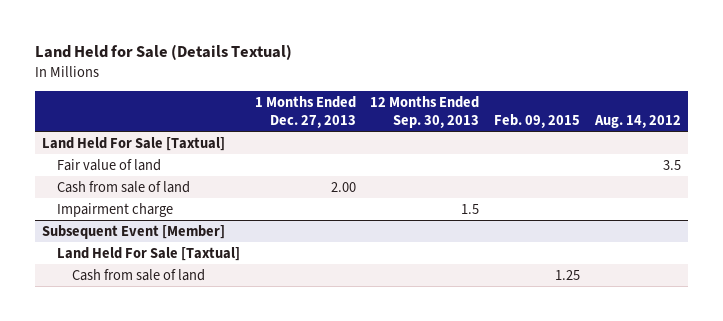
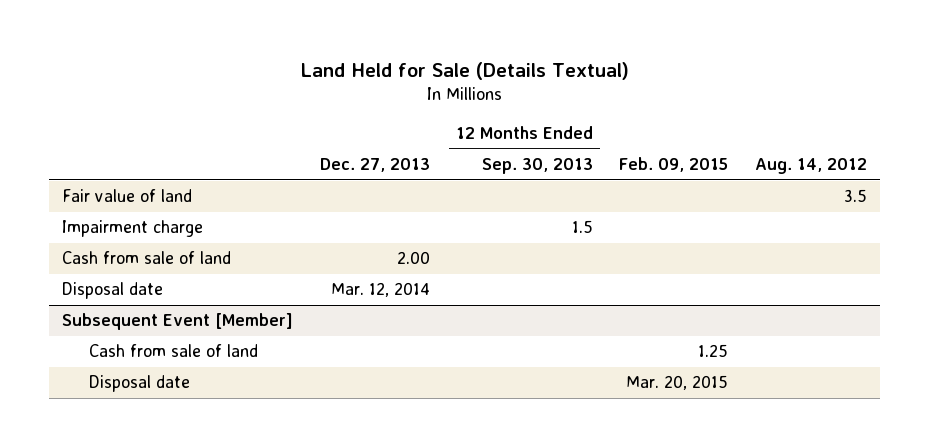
[254,96,356,129] 1 Months Ended Dec. 27, 2013 -> none
none -> [319,158,430,173] Dec. 27, 2013
[42,136,226,151] Land Held For Sale [Taxtual] -> none
[57,180,191,193] Cash from sale of land -> [62,251,232,265] Cash from sale of land
none -> [62,282,164,300] Disposal date
[57,246,241,261] Land Held For Sale [Taxtual] -> none
none -> [89,375,191,393] Disposal date

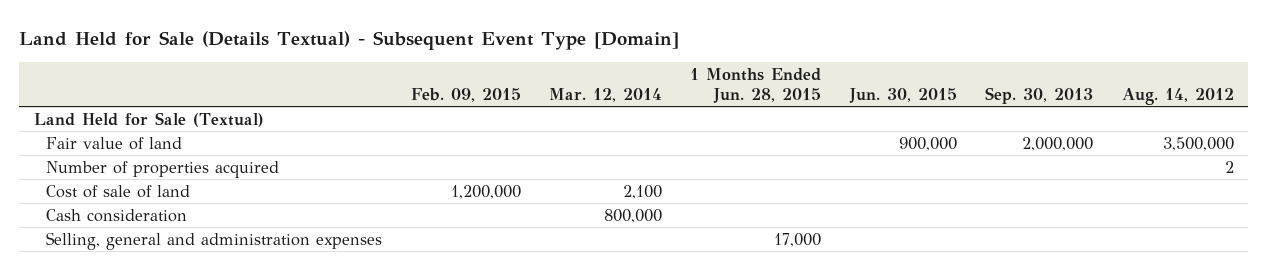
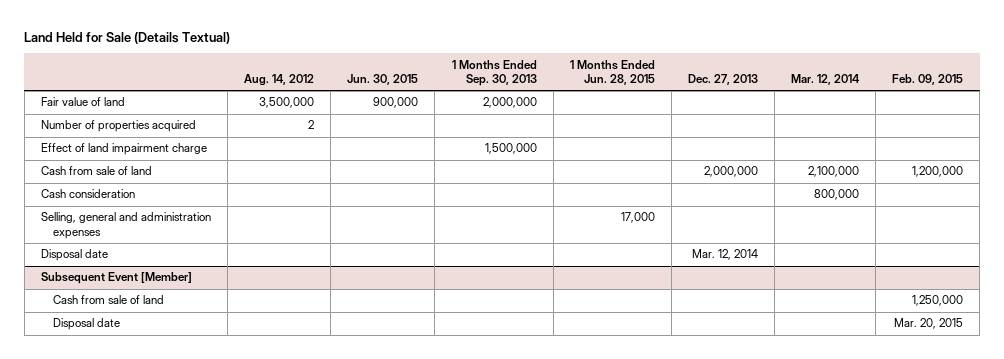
[19,31,680,51] Land Held for Sale (Details Textual) - Subsequent Event Type [Domain] -> [24,31,231,44] Land Held for Sale (Details Textual)
[985,86,1094,104] Sep. 30, 2013 -> none
none -> [451,59,537,87] 1 Months Ended Sep. 30, 2013
none -> [687,74,758,86] Dec. 27, 2013
[33,111,264,127] Land Held for Sale (Textual) -> none
none -> [40,143,207,156] Effect of land impairment charge
[46,184,191,198] Cost of sale of land -> [40,166,152,176] Cash from sale of land
[623,184,663,199] 2,100 -> [808,166,860,178] 2,100,000
none -> [40,249,108,262] Disposal date
none -> [40,272,192,285] Subsequent Event [Member]
none -> [52,295,164,305] Cash from sale of land
none -> [52,318,120,331] Disposal date

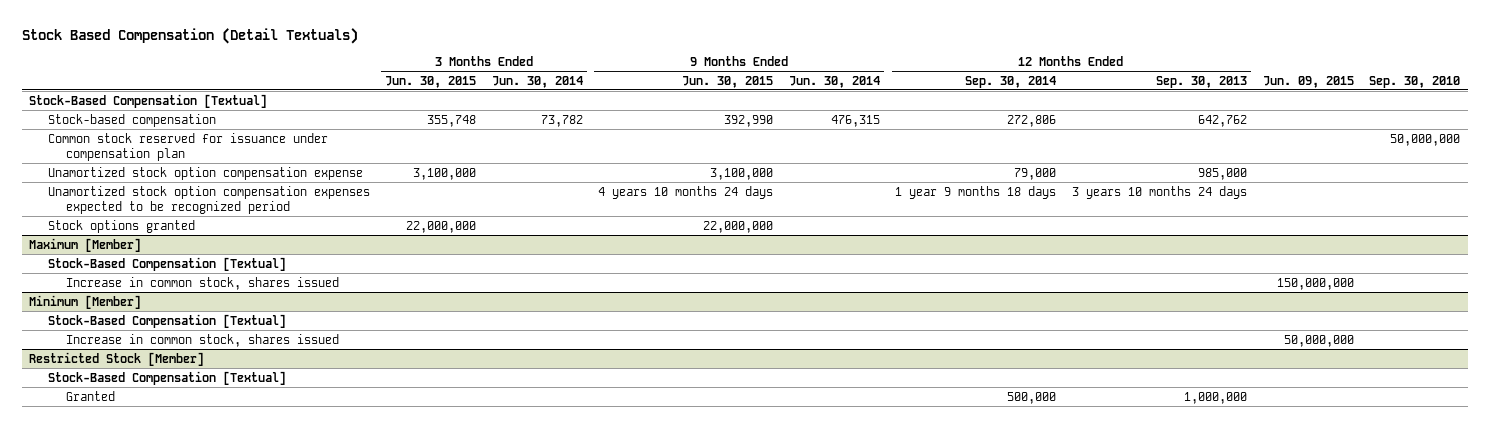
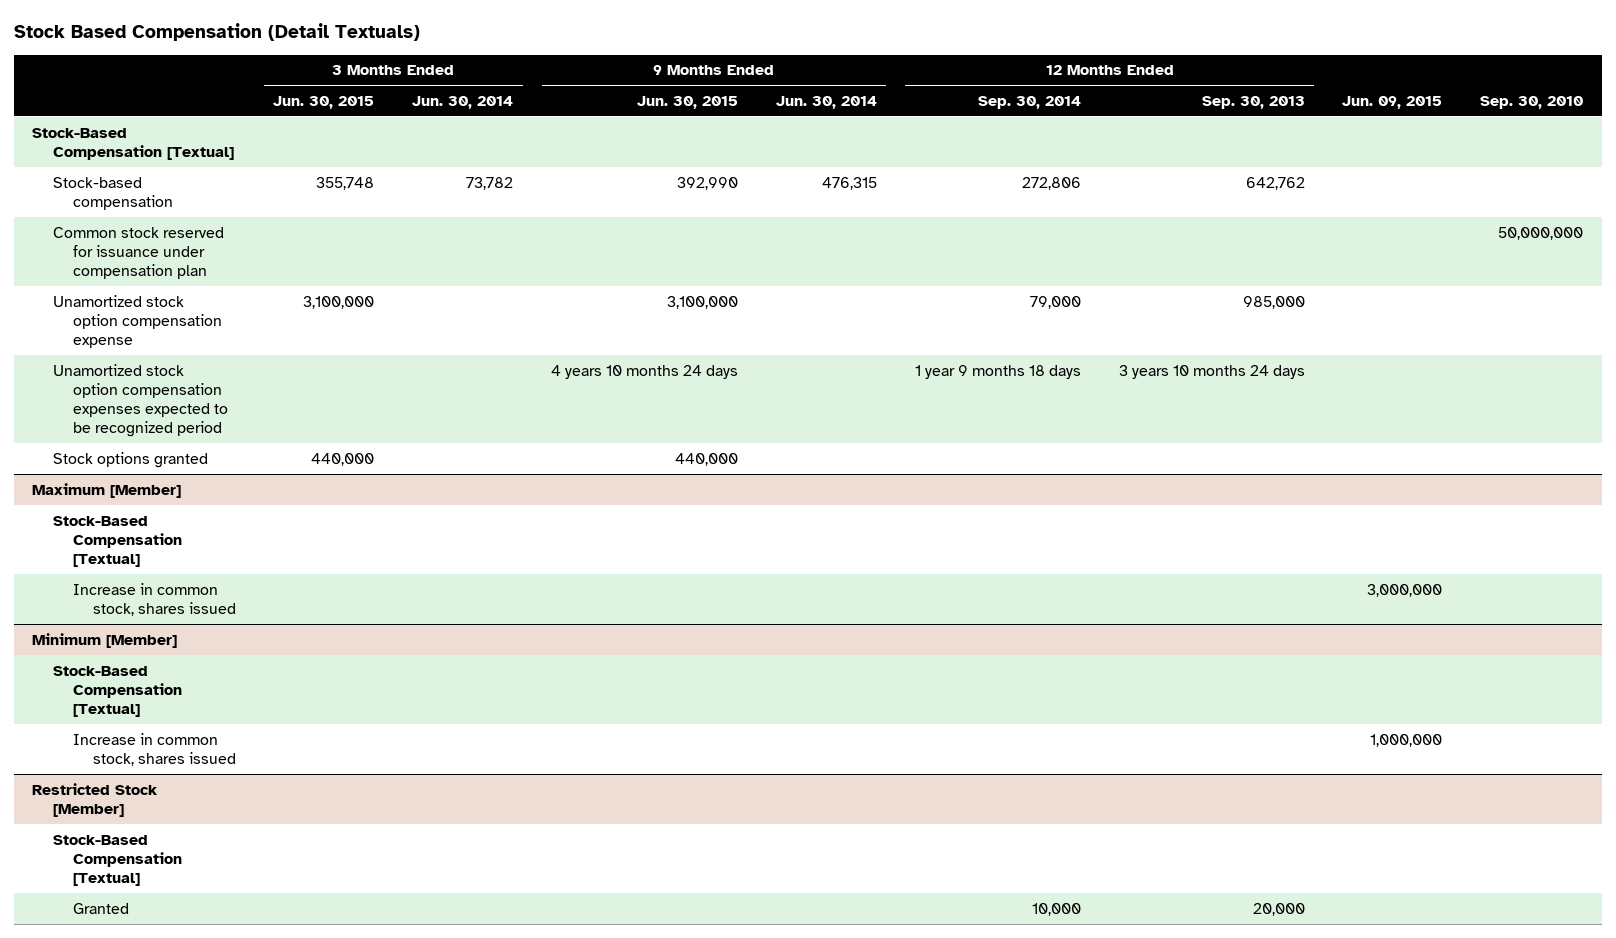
[406,220,477,233] 22,000,000 -> [311,452,375,466] 440,000
[703,220,774,233] 22,000,000 -> [675,452,739,466] 440,000
[1276,277,1354,290] 150,000,000 -> [1367,583,1443,597] 3,000,000
[1283,334,1354,347] 50,000,000 -> [1370,733,1443,747] 1,000,000
[1007,391,1057,404] 500,000 -> [1031,902,1081,916] 10,000
[1183,391,1247,404] 1,000,000 -> [1252,902,1305,916] 20,000

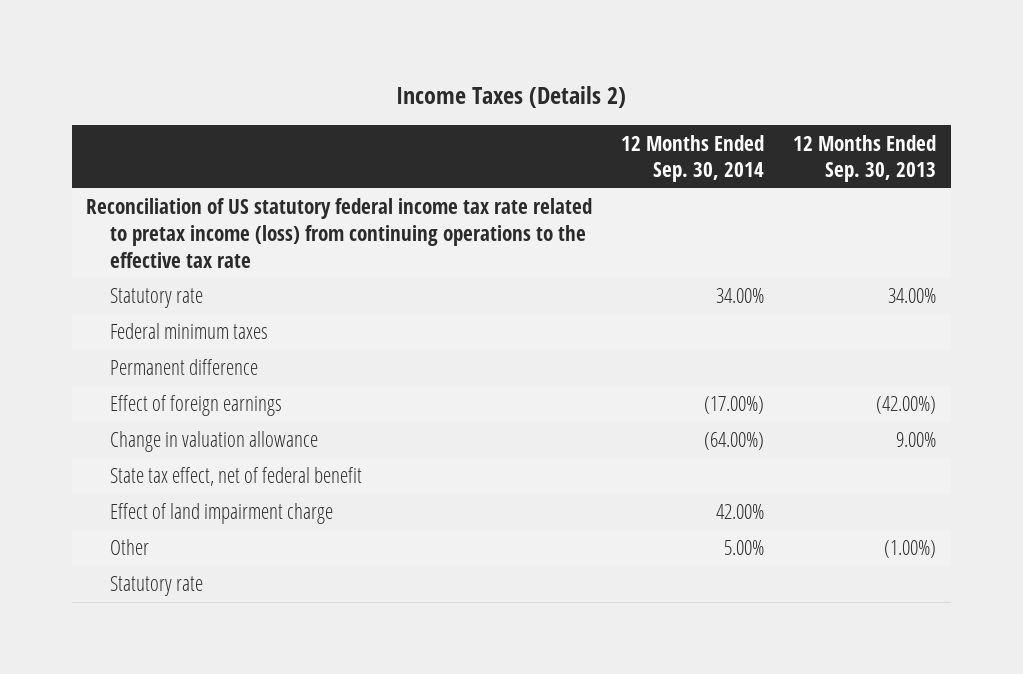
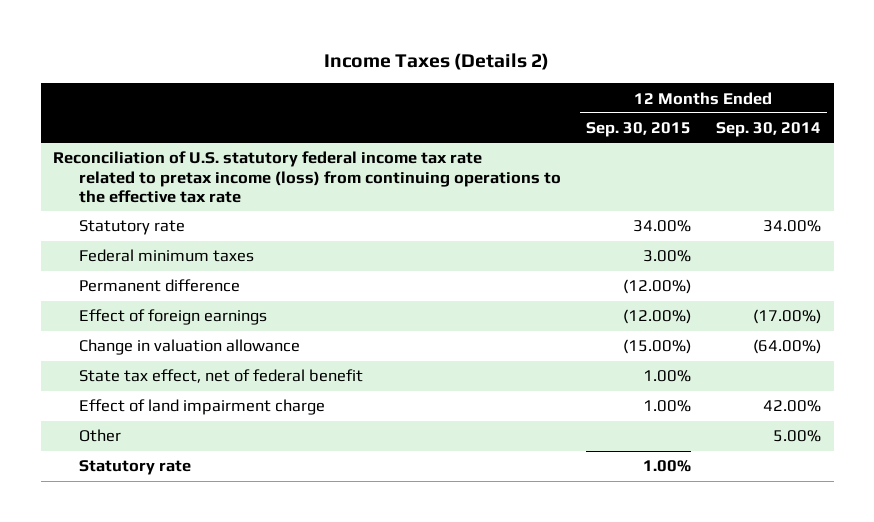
[793,134,937,183] 12 Months Ended Sep. 30, 2013 -> none
none -> [585,122,691,138] Sep. 30, 2015
[86,198,593,268] Reconciliation of US statutory federal income tax rate related to pretax income (loss) from continuing operations to the effective tax rate -> [53,151,561,204] Reconciliation of U.S. statutory federal income tax rate related to pretax income (loss) from continuing operations to the effective tax rate

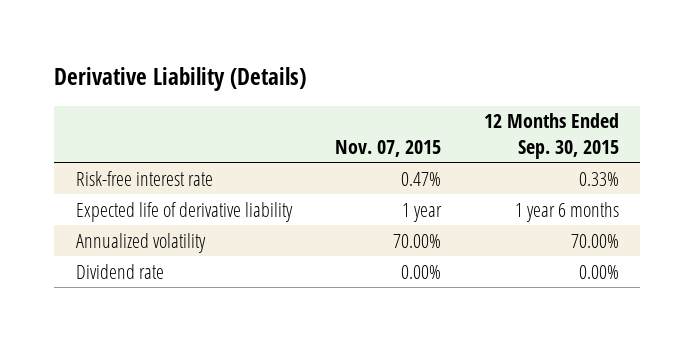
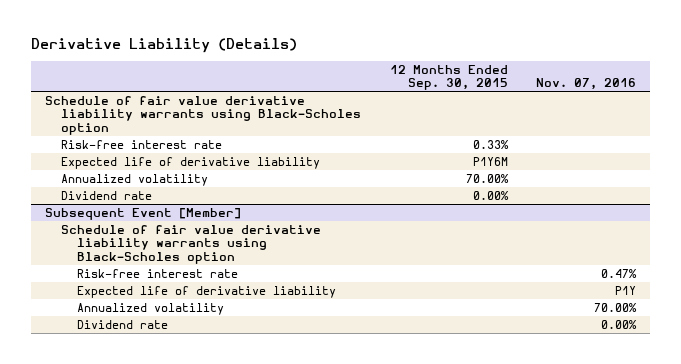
[334,139,441,157] Nov. 07, 2015 -> none
none -> [536,78,637,91] Nov. 07, 2016
none -> [45,96,362,135] Schedule of fair value derivative liability warrants using Black-Scholes option
[514,201,619,222] 1 year 6 months -> [472,157,508,167] P1Y6M
none -> [45,208,242,221] Subsequent Event [Member]
none -> [61,225,322,264] Schedule of fair value derivative liability warrants using Black-Scholes option
none -> [77,269,239,279] Risk-free interest rate
none -> [77,286,337,299] Expected life of derivative liability
none -> [77,303,225,316] Annualized volatility
none -> [77,320,169,330] Dividend rate

